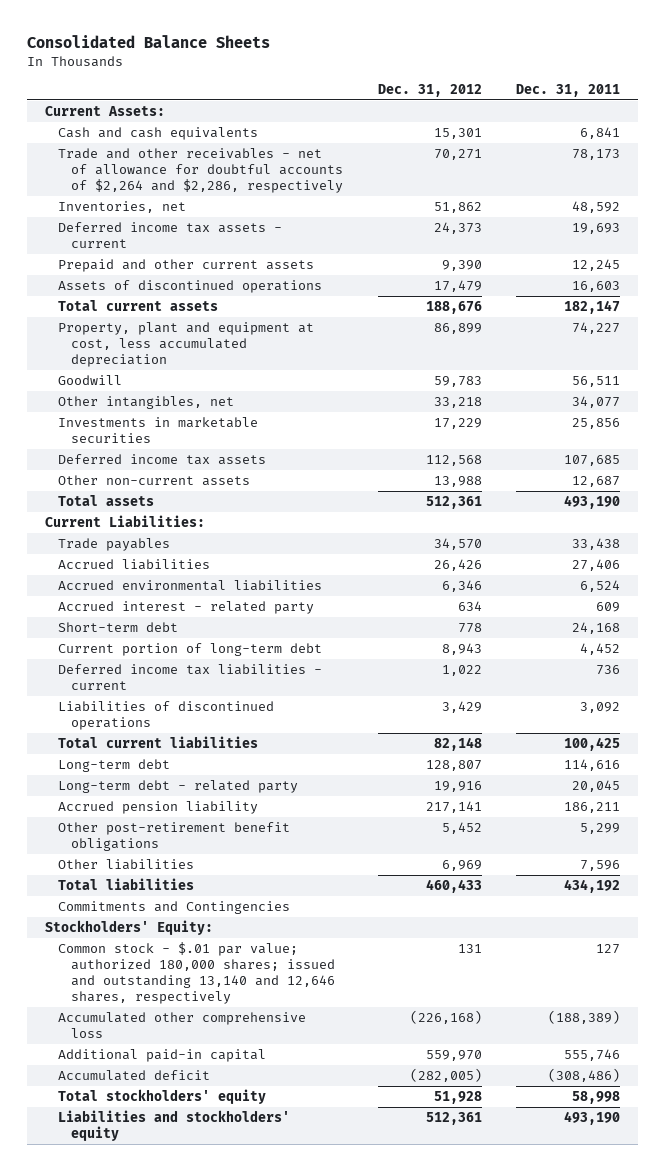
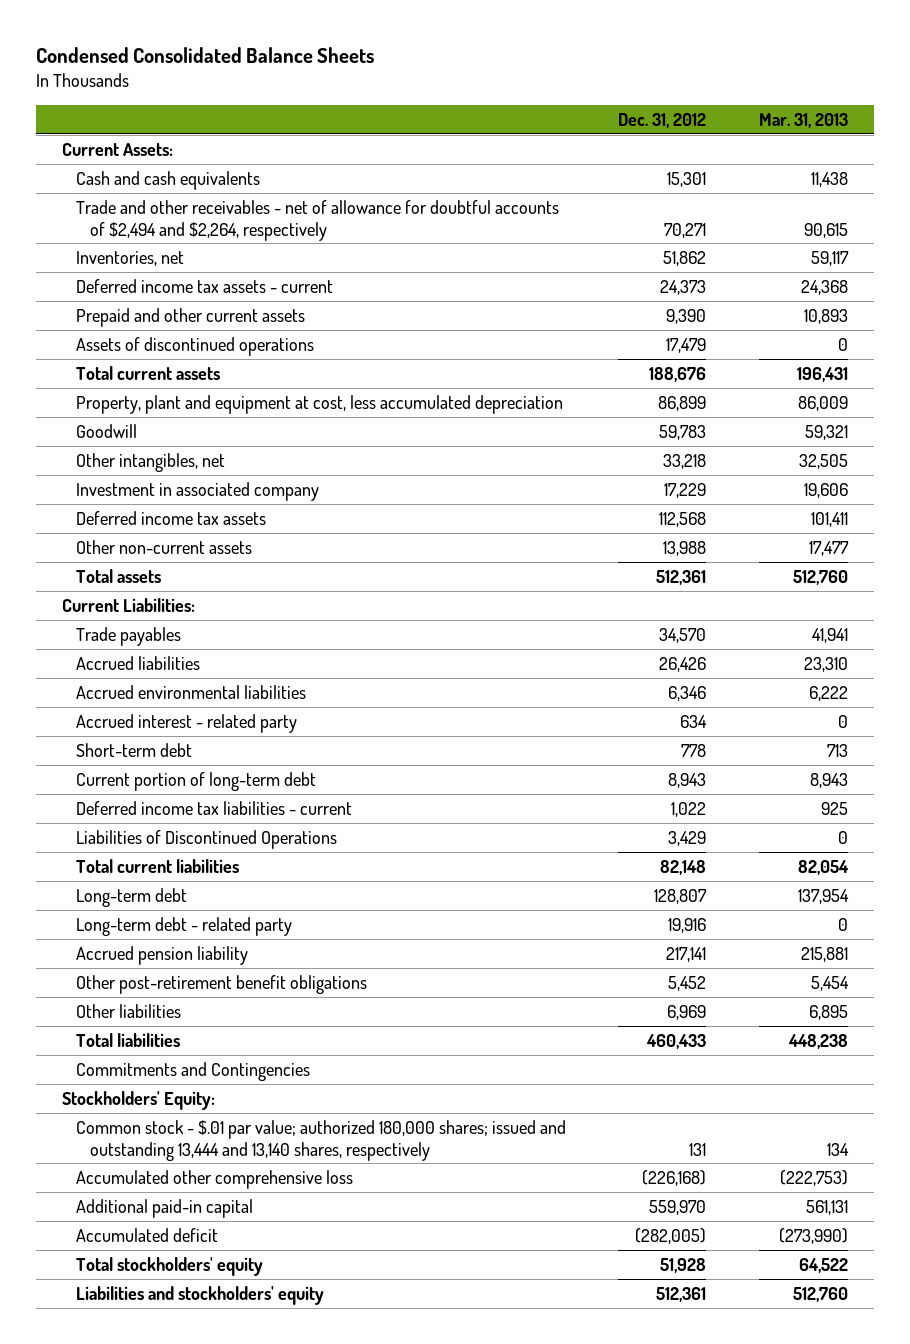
[27,34,271,48] Consolidated Balance Sheets -> [35,47,374,64] Condensed Consolidated Balance Sheets
[516,83,621,97] Dec. 31, 2011 -> none
none -> [758,112,848,128] Mar. 31, 2013
[57,148,343,193] Trade and other receivables - net of allowance for doubtful accounts of $2,264 and $2,286, respectively -> [75,199,559,241] Trade and other receivables - net of allowance for doubtful accounts of $2,494 and $2,264, respectively
[57,417,258,444] Investments in marketable securities -> [75,481,319,501] Investment in associated company
[57,701,274,731] Liabilities of discontinued operations -> [75,829,337,849] Liabilities of Discontinued Operations
[57,942,335,1004] Common stock - $.01 par value; authorized 180,000 shares; issued and outstanding 13,140 and 12,646 shares, respectively -> [75,1119,566,1161] Common stock - $.01 par value; authorized 180,000 shares; issued and outstanding 13,444 and 13,140 shares, respectively

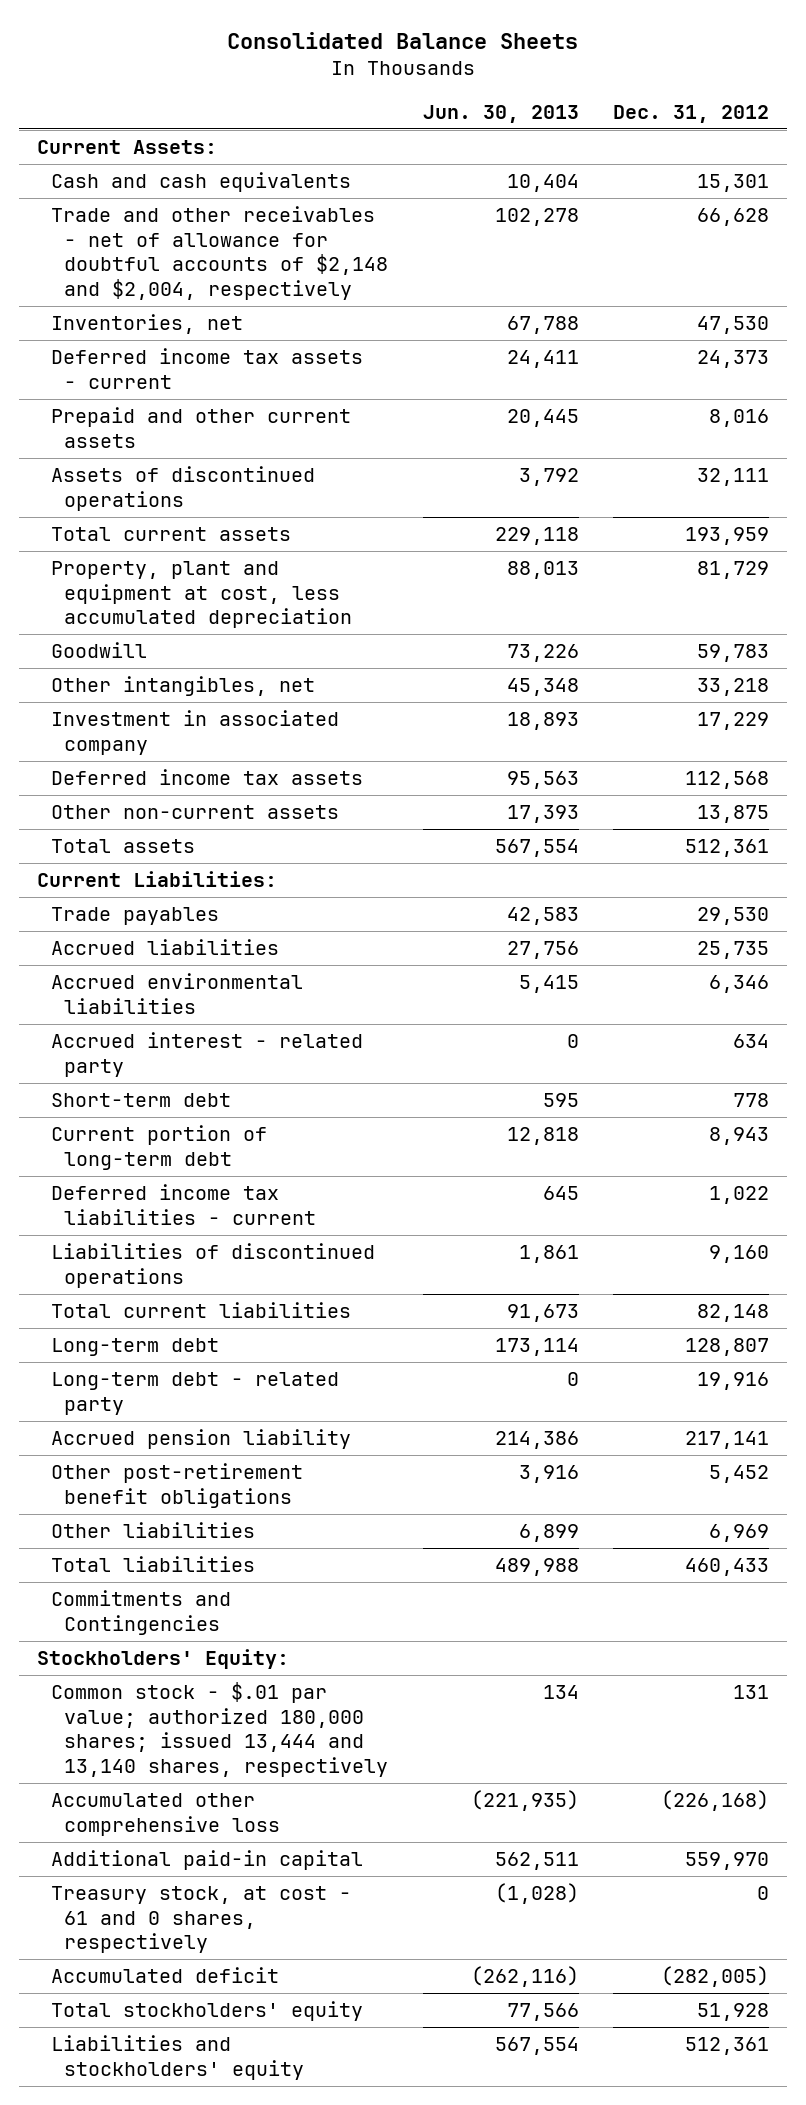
[35,47,374,64] Condensed Consolidated Balance Sheets -> [226,32,578,50] Consolidated Balance Sheets
[758,112,848,128] Mar. 31, 2013 -> none
none -> [422,104,579,123] Jun. 30, 2013
[75,199,559,241] Trade and other receivables - net of allowance for doubtful accounts of $2,494 and $2,264, respectively -> [50,206,389,300] Trade and other receivables - net of allowance for doubtful accounts of $2,148 and $2,004, respectively
[664,222,707,238] 70,271 -> [697,208,770,227] 66,628
[663,250,707,266] 51,862 -> [697,316,770,335] 47,530
[666,308,707,324] 9,390 -> [709,409,770,428] 8,016
[666,337,707,353] 17,479 -> [697,468,770,487] 32,111
[649,366,707,382] 188,676 -> [685,527,770,546] 193,959
[658,395,707,411] 86,899 -> [697,561,770,580] 81,729
[663,540,707,556] 13,988 -> [697,805,770,824] 13,875
[659,627,707,643] 34,570 -> [697,907,770,926] 29,530
[659,656,707,672] 26,426 -> [697,941,770,960] 25,735
[75,829,337,849] Liabilities of Discontinued Operations -> [50,1243,375,1288] Liabilities of discontinued operations
[668,830,707,846] 3,429 -> [709,1245,770,1264] 9,160
[75,1119,566,1161] Common stock - $.01 par value; authorized 180,000 shares; issued and outstanding 13,444 and 13,140 shares, respectively -> [50,1682,389,1777] Common stock - $.01 par value; authorized 180,000 shares; issued 13,444 and 13,140 shares, respectively
none -> [50,1886,351,1954] Treasury stock, at cost - 61 and 0 shares, respectively

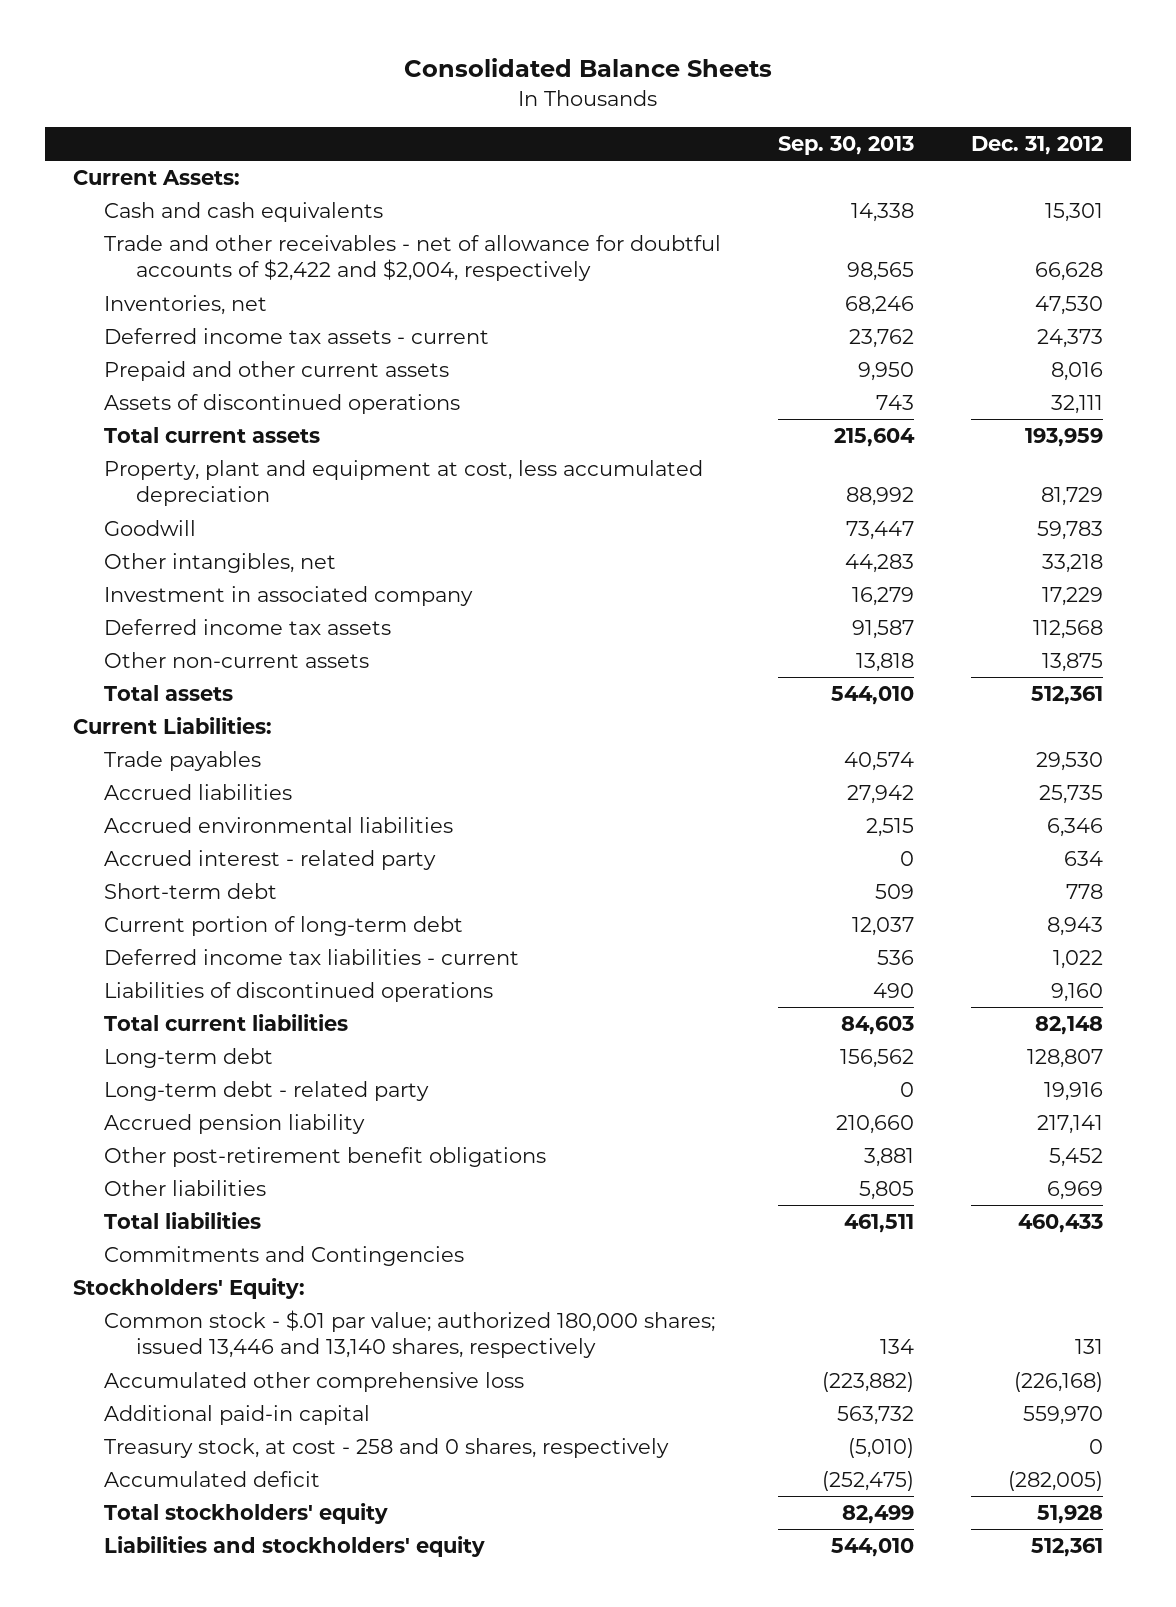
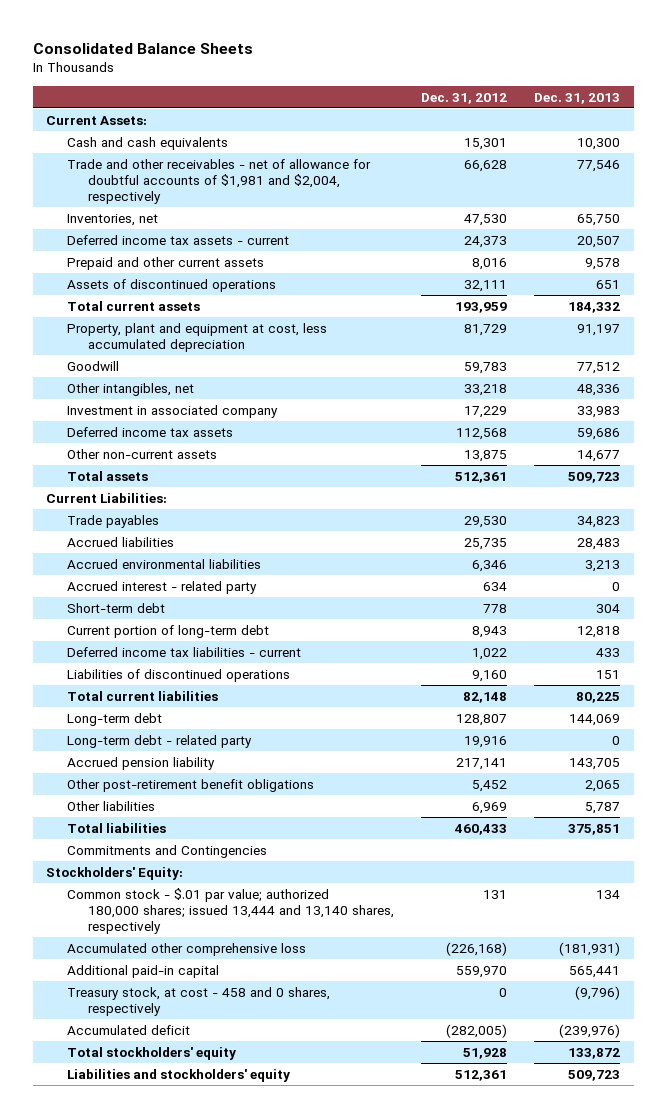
[778,135,915,155] Sep. 30, 2013 -> none
none -> [533,92,620,104] Dec. 31, 2013
[104,235,722,282] Trade and other receivables - net of allowance for doubtful accounts of $2,422 and $2,004, respectively -> [66,158,371,204] Trade and other receivables - net of allowance for doubtful accounts of $1,981 and $2,004, respectively
[104,1310,716,1359] Common stock - $.01 par value; authorized 180,000 shares; issued 13,446 and 13,140 shares, respectively -> [66,887,394,934] Common stock - $.01 par value; authorized 180,000 shares; issued 13,444 and 13,140 shares, respectively
[104,1438,670,1459] Treasury stock, at cost - 258 and 0 shares, respectively -> [66,986,330,1016] Treasury stock, at cost - 458 and 0 shares, respectively

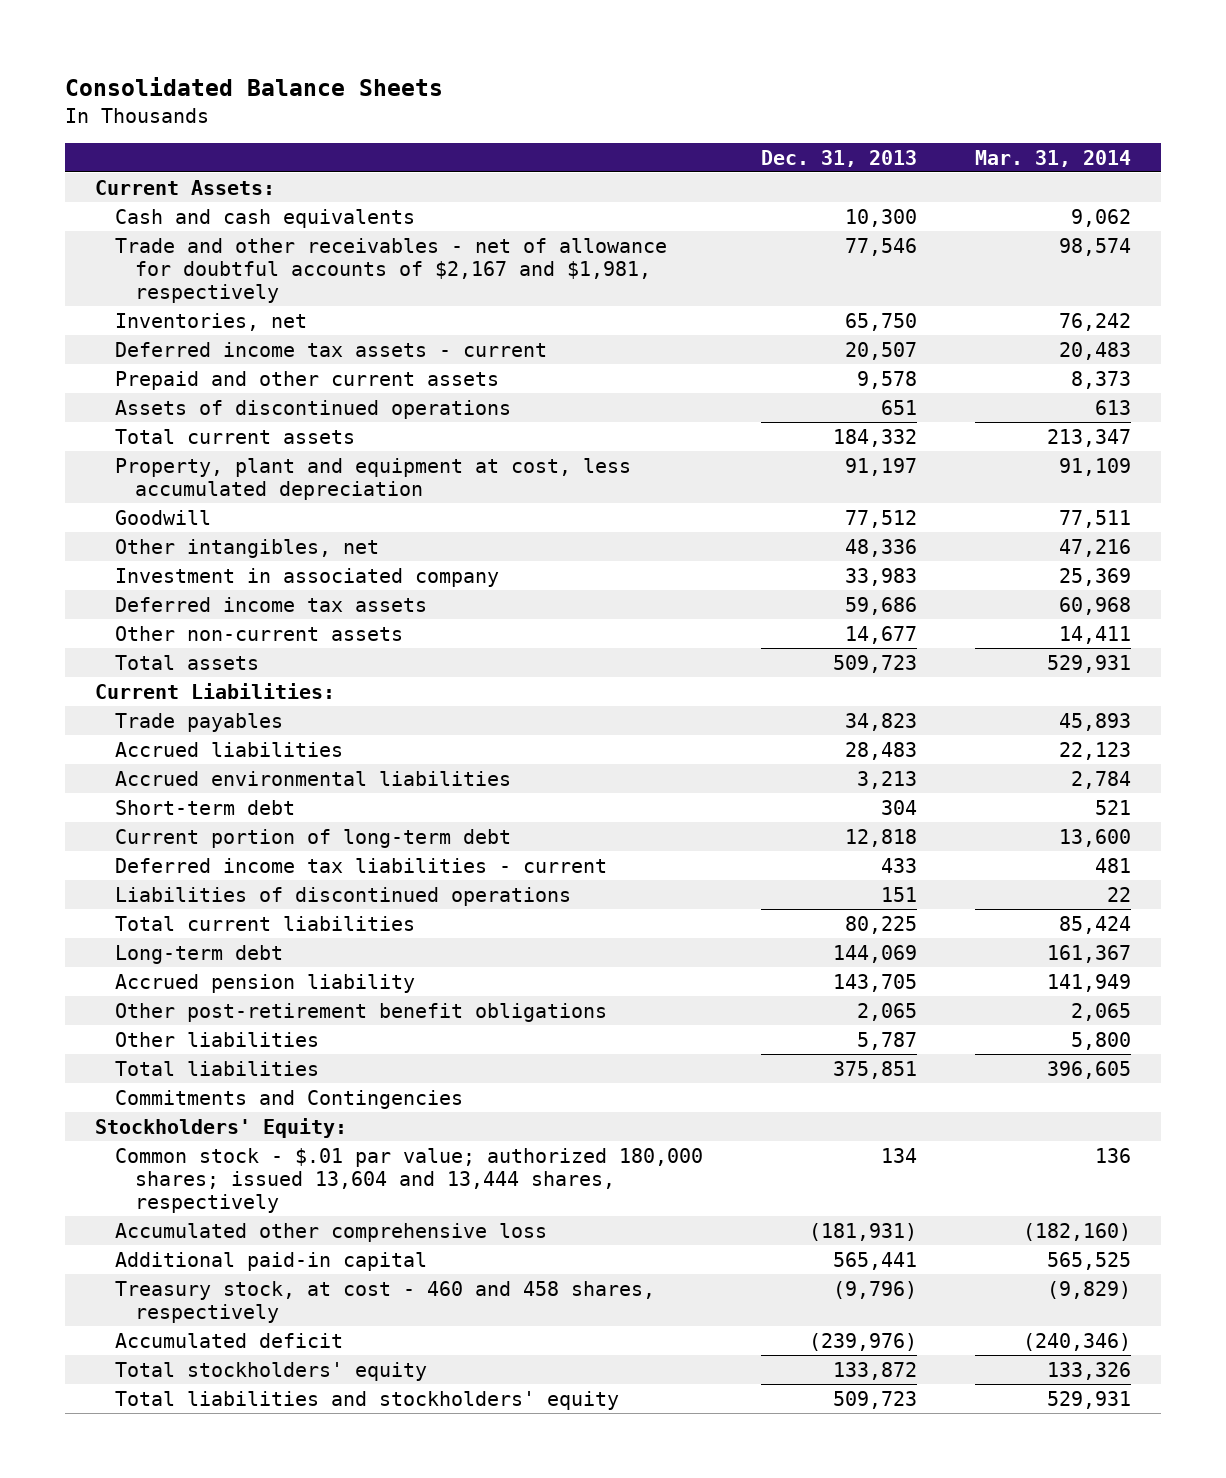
[420,92,507,104] Dec. 31, 2012 -> none
none -> [975,149,1132,167] Mar. 31, 2014
[66,158,371,204] Trade and other receivables - net of allowance for doubtful accounts of $1,981 and $2,004, respectively -> [114,237,667,304] Trade and other receivables - net of allowance for doubtful accounts of $2,167 and $1,981, respectively
[66,580,257,594] Accrued interest - related party -> none
[66,734,252,748] Long-term debt - related party -> none
[66,887,394,934] Common stock - $.01 par value; authorized 180,000 shares; issued 13,444 and 13,140 shares, respectively -> [114,1147,703,1214] Common stock - $.01 par value; authorized 180,000 shares; issued 13,604 and 13,444 shares, respectively
[66,986,330,1016] Treasury stock, at cost - 458 and 0 shares, respectively -> [114,1280,655,1323] Treasury stock, at cost - 460 and 458 shares, respectively
[66,1068,290,1082] Liabilities and stockholders' equity -> [114,1390,619,1410] Total liabilities and stockholders' equity

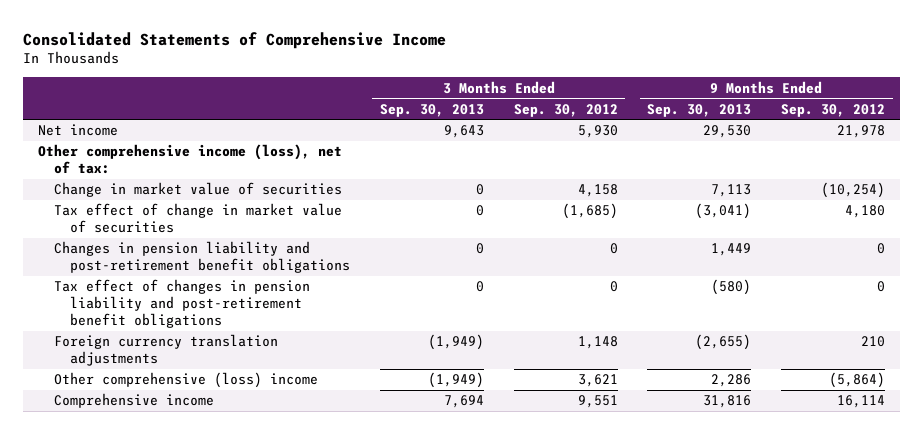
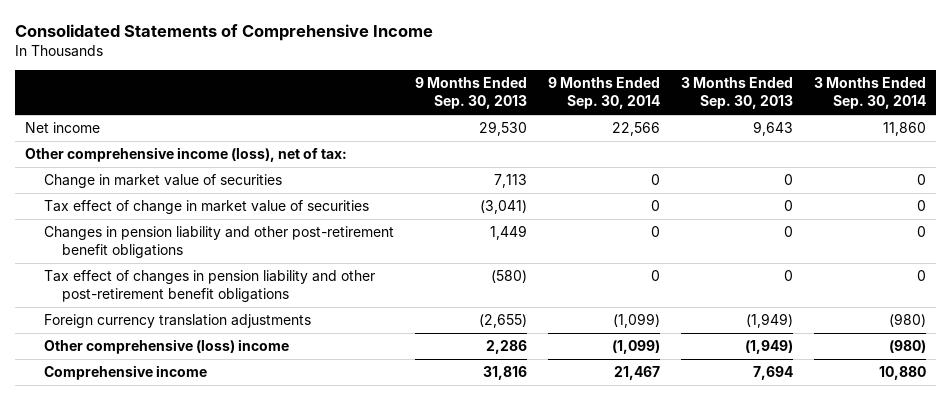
[513,103,618,117] Sep. 30, 2012 -> none
[781,103,886,117] Sep. 30, 2012 -> none
none -> [547,77,660,110] 9 Months Ended Sep. 30, 2014
none -> [813,77,926,110] 3 Months Ended Sep. 30, 2014
[54,241,351,274] Changes in pension liability and post-retirement benefit obligations -> [43,226,394,259] Changes in pension liability and other post-retirement benefit obligations
[54,279,311,329] Tax effect of changes in pension liability and post-retirement benefit obligations -> [43,270,375,303] Tax effect of changes in pension liability and other post-retirement benefit obligations

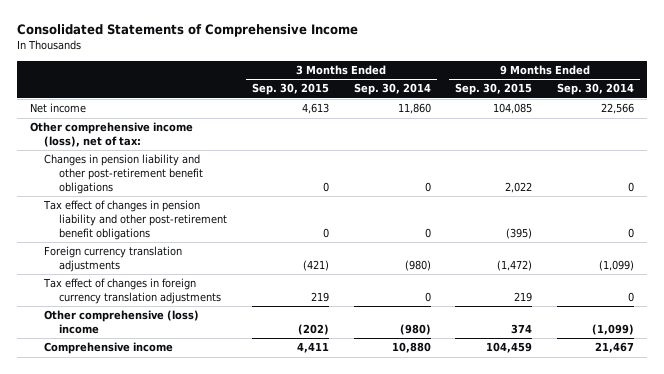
[414,77,527,110] 9 Months Ended Sep. 30, 2013 -> none
[680,77,793,110] 3 Months Ended Sep. 30, 2013 -> none
none -> [251,83,329,96] Sep. 30, 2015
none -> [455,83,533,96] Sep. 30, 2015
[43,174,282,189] Change in market value of securities -> none
[43,200,369,215] Tax effect of change in market value of securities -> none
none -> [43,278,222,304] Tax effect of changes in foreign currency translation adjustments

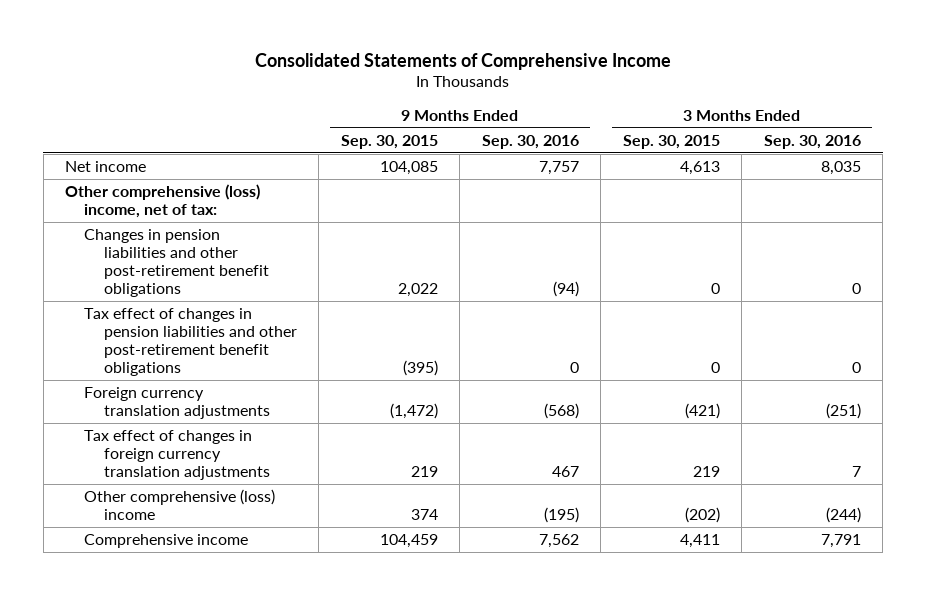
[353,83,431,96] Sep. 30, 2014 -> none
[557,83,635,96] Sep. 30, 2014 -> none
none -> [481,134,579,149] Sep. 30, 2016
none -> [763,134,861,149] Sep. 30, 2016
[29,122,193,147] Other comprehensive income (loss), net of tax: -> [65,183,261,219] Other comprehensive (loss) income, net of tax:
[44,154,204,194] Changes in pension liability and other post-retirement benefit obligations -> [84,228,269,298] Changes in pension liabilities and other post-retirement benefit obligations
[43,200,228,240] Tax effect of changes in pension liability and other post-retirement benefit obligations -> [84,307,297,377] Tax effect of changes in pension liabilities and other post-retirement benefit obligations

